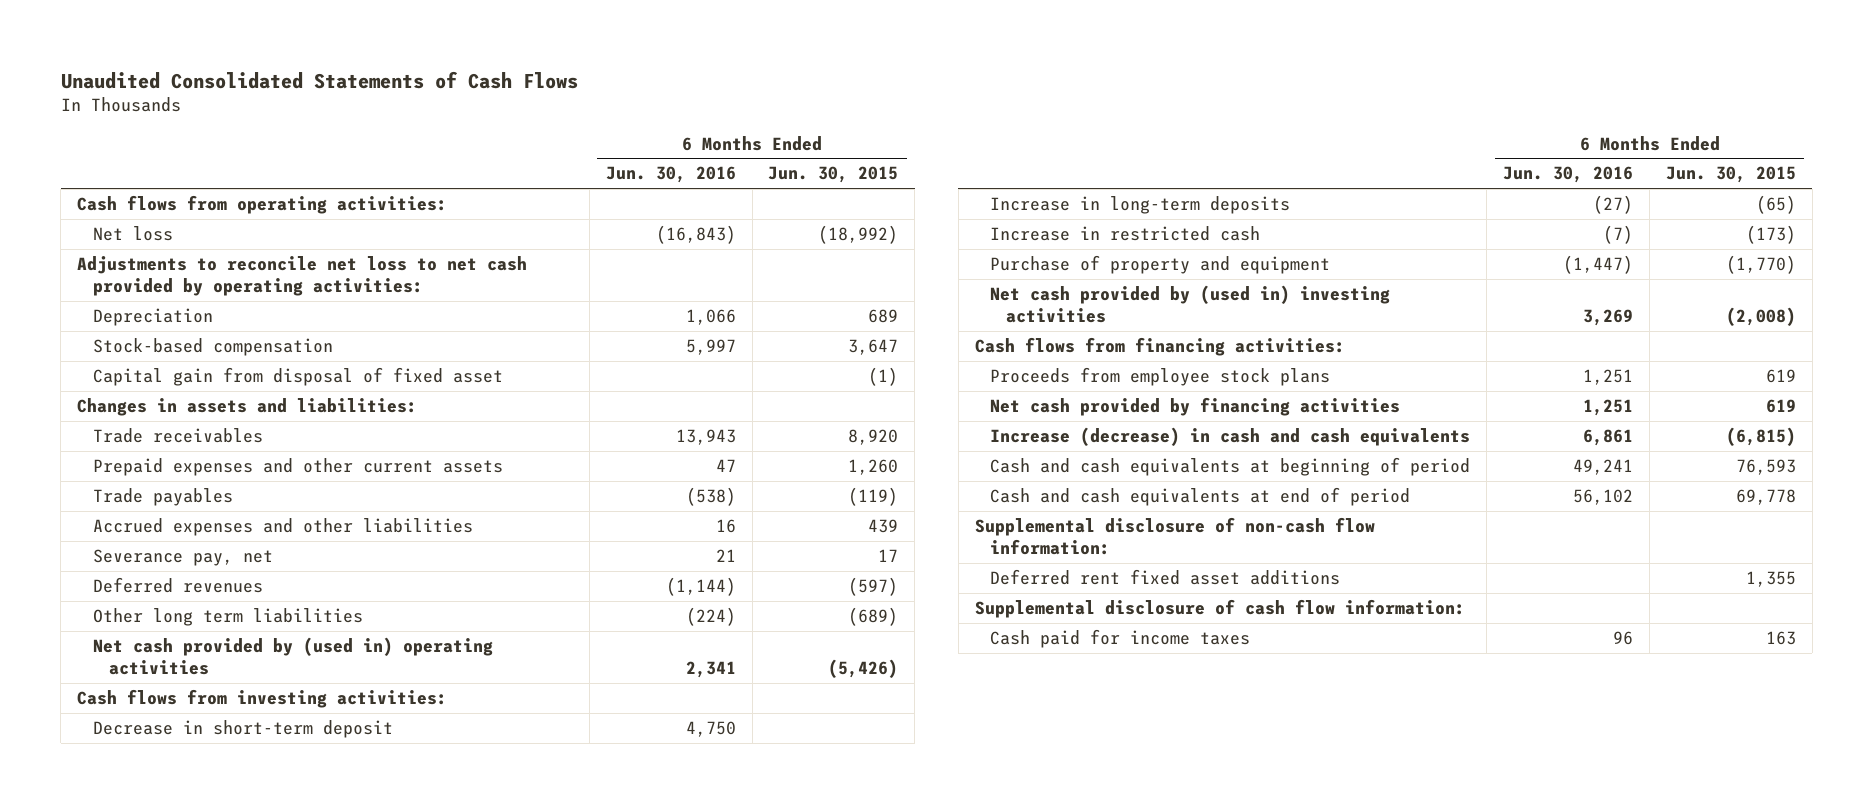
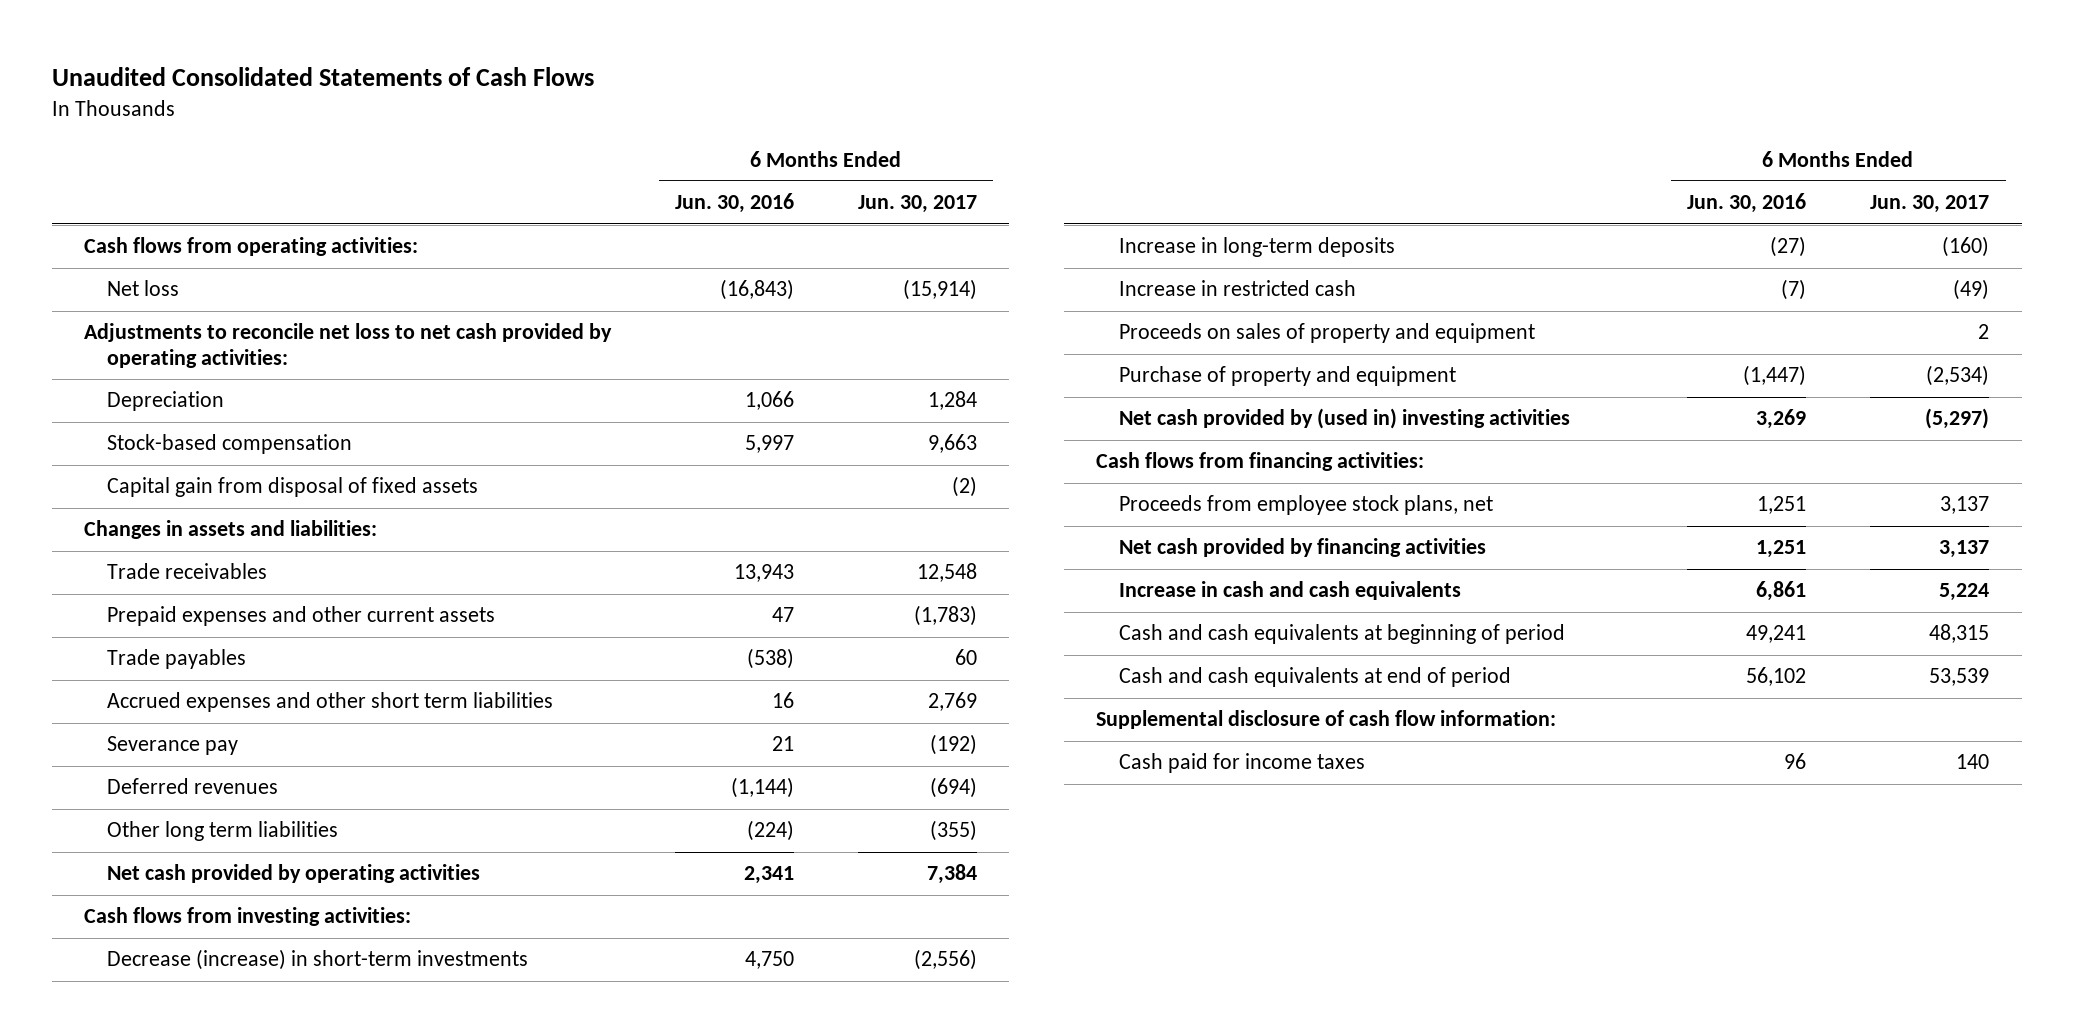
[768,166,899,184] Jun. 30, 2015 -> none
none -> [858,195,978,214] Jun. 30, 2017
[92,367,503,387] Capital gain from disposal of fixed asset -> [106,477,478,498] Capital gain from disposal of fixed assets
[92,518,473,537] Accrued expenses and other liabilities -> [106,692,553,713] Accrued expenses and other short term liabilities
[92,549,273,567] Severance pay, net -> [106,736,238,756] Severance pay
[92,637,493,675] Net cash provided by (used in) operating activities -> [106,864,480,884] Net cash provided by operating activities
[92,720,393,739] Decrease in short-term deposit -> [106,949,528,971] Decrease (increase) in short-term investments
none -> [1119,323,1536,344] Proceeds on sales of property and equipment
[990,367,1331,387] Proceeds from employee stock plans -> [1119,495,1494,516] Proceeds from employee stock plans, net
[990,427,1471,447] Increase (decrease) in cash and cash equivalents -> [1119,581,1462,601] Increase in cash and cash equivalents
[974,517,1375,555] Supplemental disclosure of non-cash flow information: -> none
[990,569,1341,586] Deferred rent fixed asset additions -> none

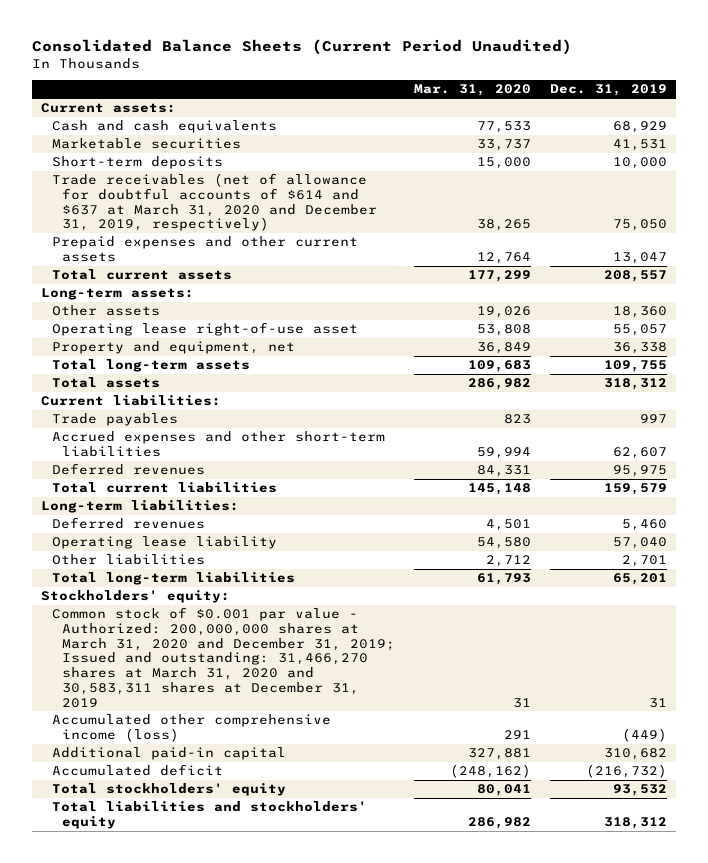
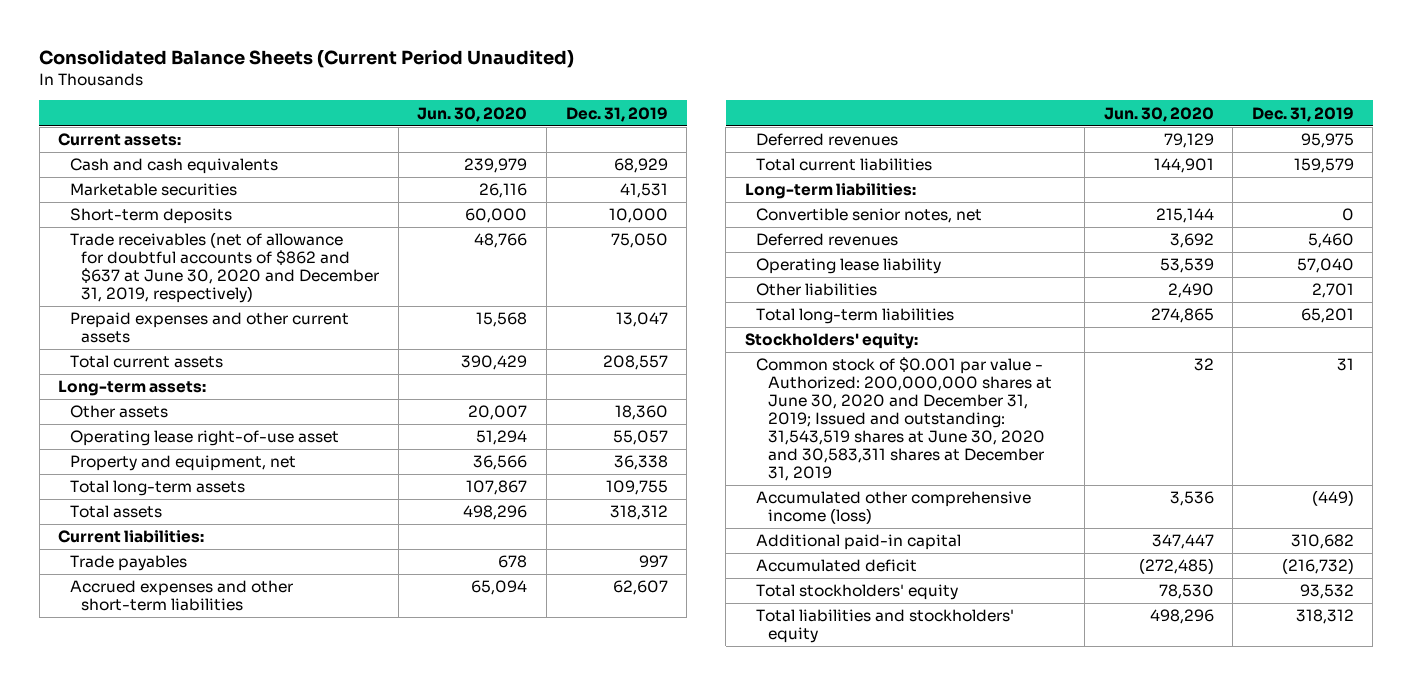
[414,84,532,97] Mar. 31, 2020 -> none
none -> [417,106,528,122] Jun. 30, 2020
[51,173,378,232] Trade receivables (net of allowance for doubtful accounts of $614 and $637 at March 31, 2020 and December 31, 2019, respectively) -> [69,232,380,304] Trade receivables (net of allowance for doubtful accounts of $862 and $637 at June 30, 2020 and December 31, 2019, respectively)
none -> [756,208,983,224] Convertible senior notes, net
[51,607,396,708] Common stock of $0.001 par value - Authorized: 200,000,000 shares at March 31, 2020 and December 31, 2019; Issued and outstanding: 31,466,270 shares at March 31, 2020 and 30,583,311 shares at December 31, 2019 -> [756,357,1052,482] Common stock of $0.001 par value - Authorized: 200,000,000 shares at June 30, 2020 and December 31, 2019; Issued and outstanding: 31,543,519 shares at June 30, 2020 and 30,583,311 shares at December 31, 2019

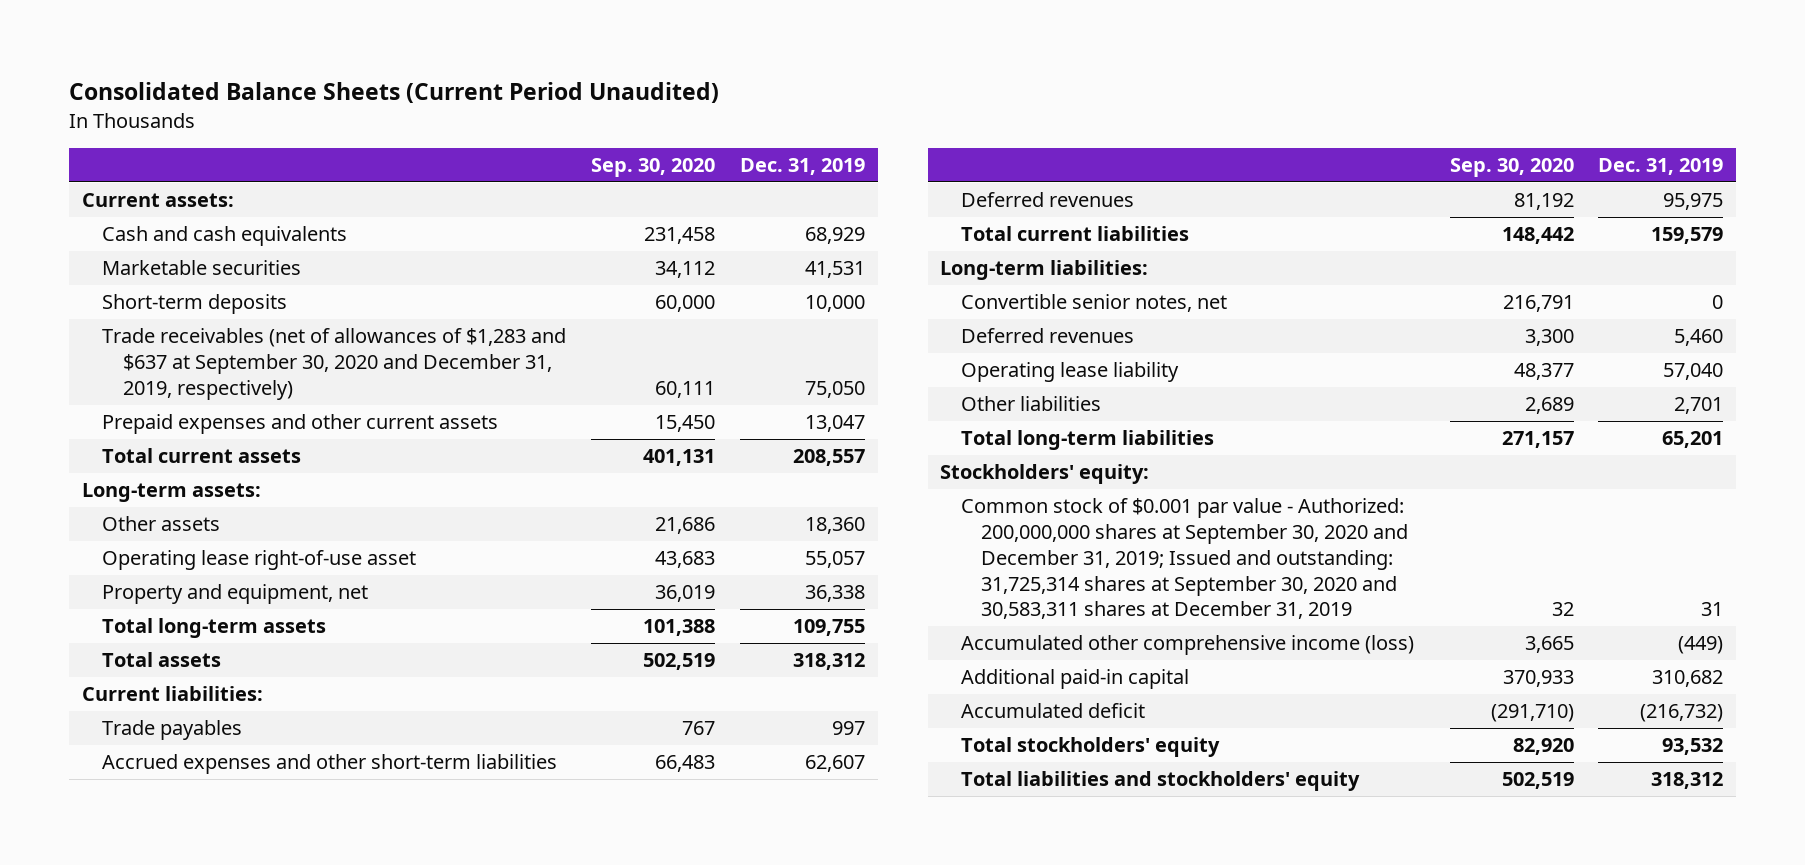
[417,106,528,122] Jun. 30, 2020 -> none
none -> [591,157,716,177] Sep. 30, 2020
[69,232,380,304] Trade receivables (net of allowance for doubtful accounts of $862 and $637 at June 30, 2020 and December 31, 2019, respectively) -> [102,328,567,400] Trade receivables (net of allowances of $1,283 and $637 at September 30, 2020 and December 31, 2019, respectively)
[756,357,1052,482] Common stock of $0.001 par value - Authorized: 200,000,000 shares at June 30, 2020 and December 31, 2019; Issued and outstanding: 31,543,519 shares at June 30, 2020 and 30,583,311 shares at December 31, 2019 -> [960,498,1409,620] Common stock of $0.001 par value - Authorized: 200,000,000 shares at September 30, 2020 and December 31, 2019; Issued and outstanding: 31,725,314 shares at September 30, 2020 and 30,583,311 shares at December 31, 2019

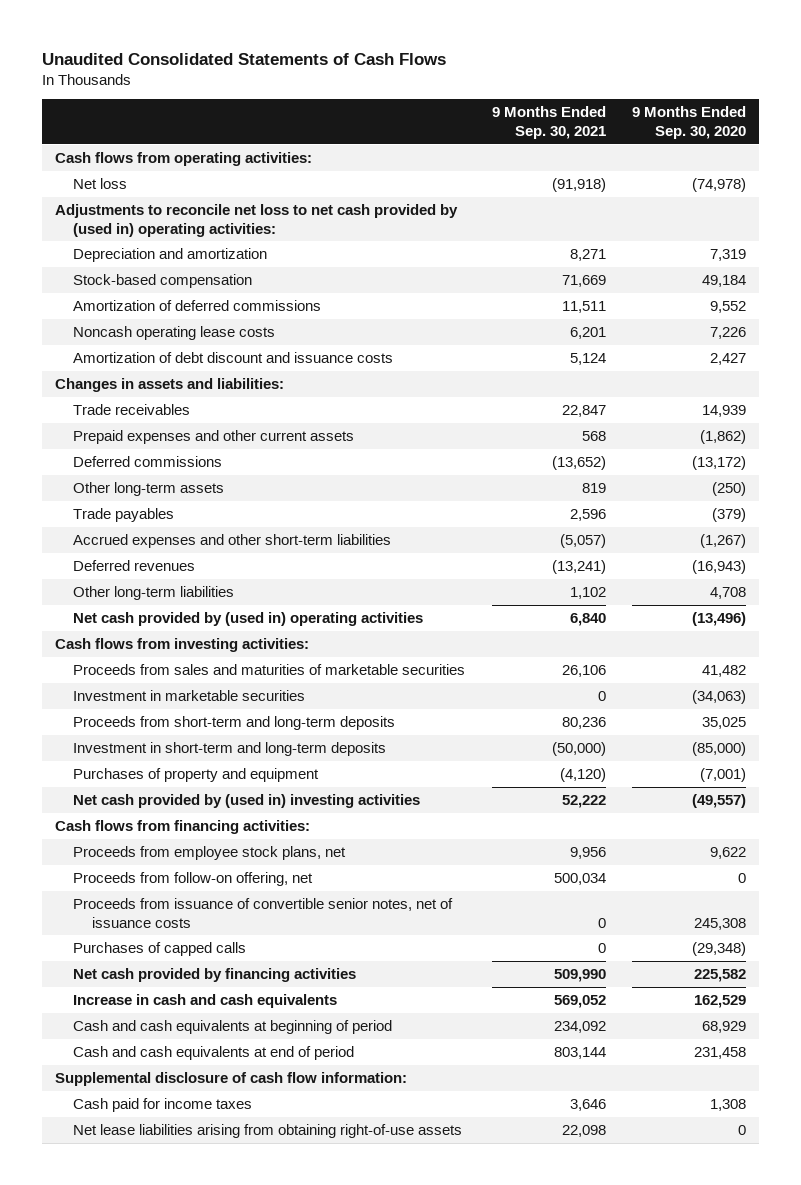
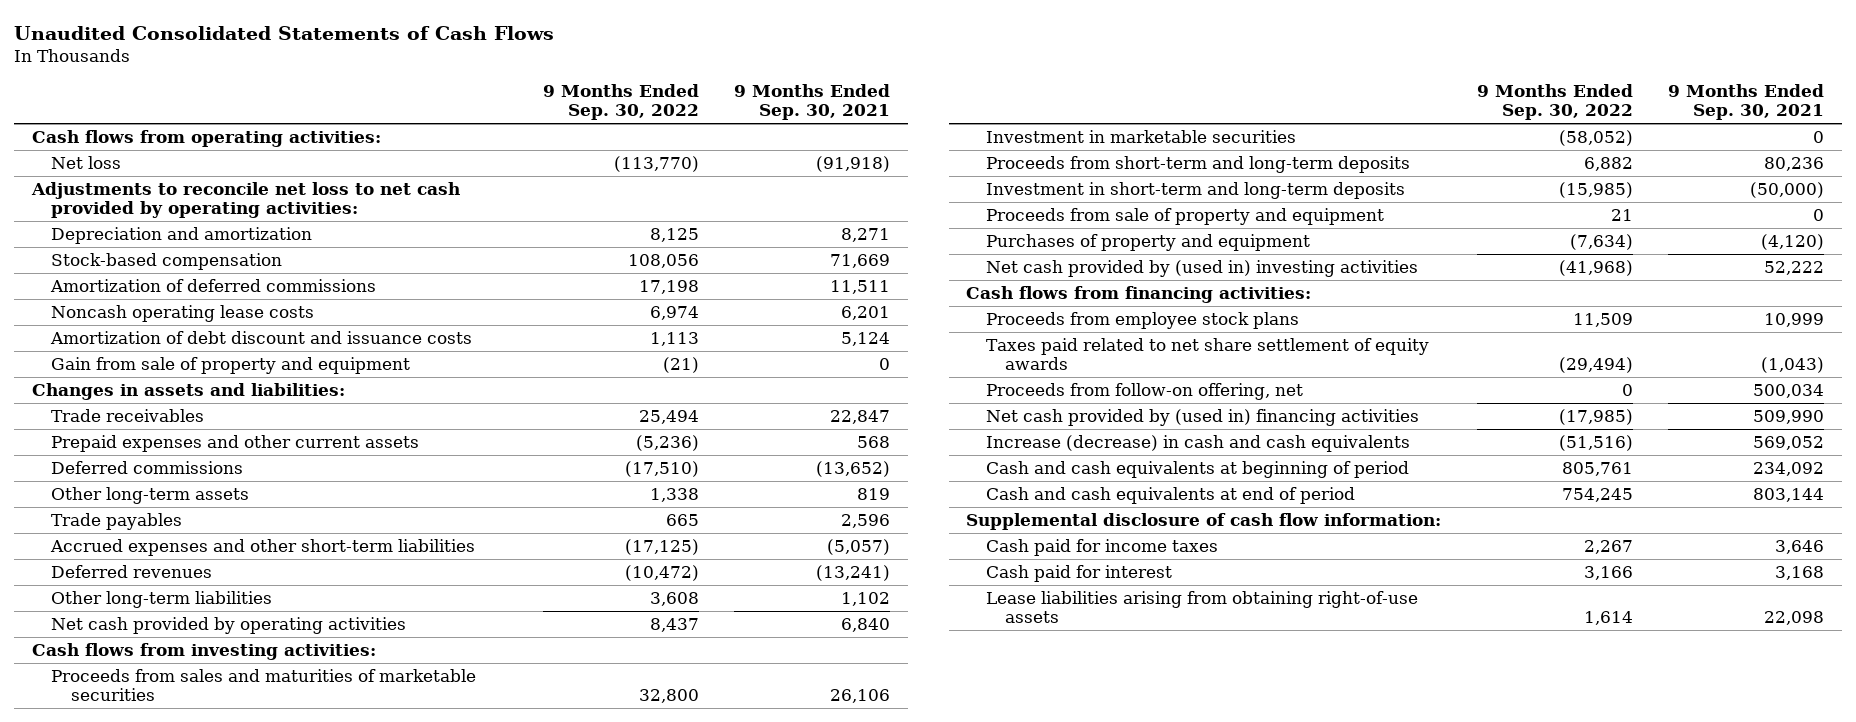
[632,106,747,140] 9 Months Ended Sep. 30, 2020 -> none
none -> [542,84,699,121] 9 Months Ended Sep. 30, 2022
[54,203,458,237] Adjustments to reconcile net loss to net cash provided by (used in) operating activities: -> [31,181,461,219] Adjustments to reconcile net loss to net cash provided by operating activities:
none -> [51,356,411,374] Gain from sale of property and equipment
[73,611,424,626] Net cash provided by (used in) operating activities -> [51,616,407,634] Net cash provided by operating activities
none -> [985,207,1384,225] Proceeds from sale of property and equipment
[73,845,347,860] Proceeds from employee stock plans, net -> [985,311,1299,329] Proceeds from employee stock plans
[569,846,606,859] 9,956 -> [1764,312,1825,327] 10,999
none -> [985,337,1429,371] Taxes paid related to net share settlement of equity awards
[73,897,454,928] Proceeds from issuance of convertible senior notes, net of issuance costs -> none
[73,941,247,956] Purchases of capped calls -> none
[73,967,357,982] Net cash provided by financing activities -> [985,408,1419,426] Net cash provided by (used in) financing activities
[73,993,338,1008] Increase in cash and cash equivalents -> [985,434,1410,452] Increase (decrease) in cash and cash equivalents
none -> [985,564,1172,582] Cash paid for interest
[73,1123,463,1138] Net lease liabilities arising from obtaining right-of-use assets -> [985,590,1418,624] Lease liabilities arising from obtaining right-of-use assets

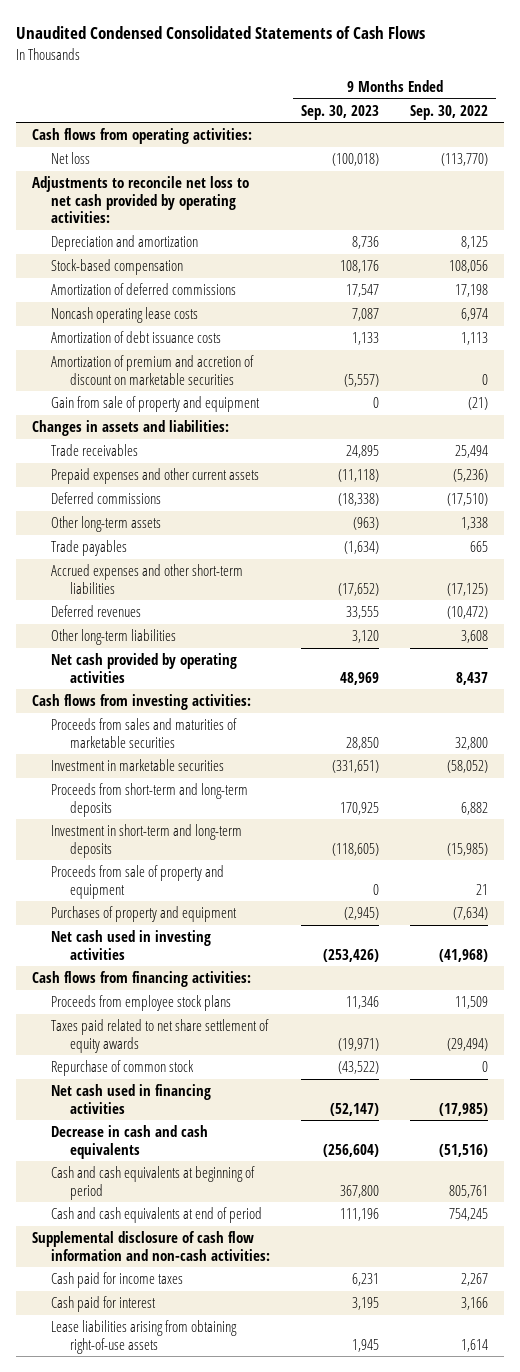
[14,25,555,40] Unaudited Consolidated Statements of Cash Flows -> [16,26,426,40] Unaudited Condensed Consolidated Statements of Cash Flows
[734,84,891,121] 9 Months Ended Sep. 30, 2021 -> none
none -> [300,104,379,120] Sep. 30, 2023
[50,330,473,344] Amortization of debt discount and issuance costs -> [50,331,221,344] Amortization of debt issuance costs
none -> [50,355,254,385] Amortization of premium and accretion of discount on marketable securities
[985,259,1418,277] Net cash provided by (used in) investing activities -> [50,930,211,960] Net cash used in investing activities
[985,382,1303,400] Proceeds from follow-on offering, net -> none
none -> [50,1060,194,1077] Repurchase of common stock
[985,408,1419,426] Net cash provided by (used in) financing activities -> [50,1084,211,1114] Net cash used in financing activities
[985,434,1410,452] Increase (decrease) in cash and cash equivalents -> [50,1125,208,1159] Decrease in cash and cash equivalents
[966,512,1442,530] Supplemental disclosure of cash flow information: -> [31,1231,270,1261] Supplemental disclosure of cash flow information and non-cash activities:

